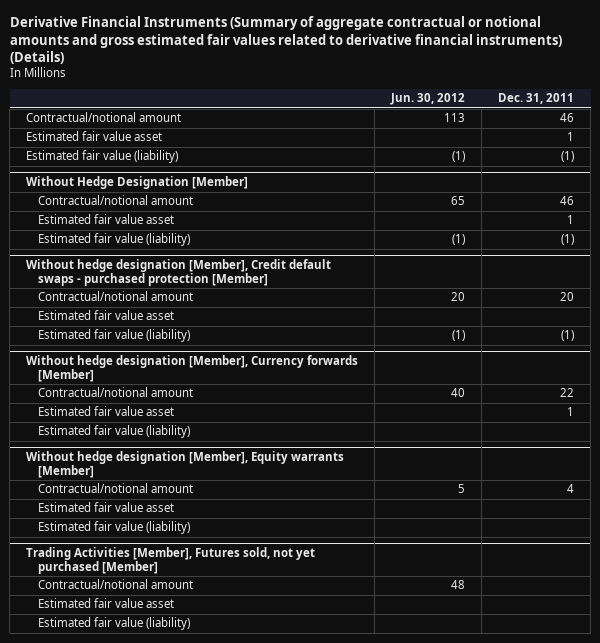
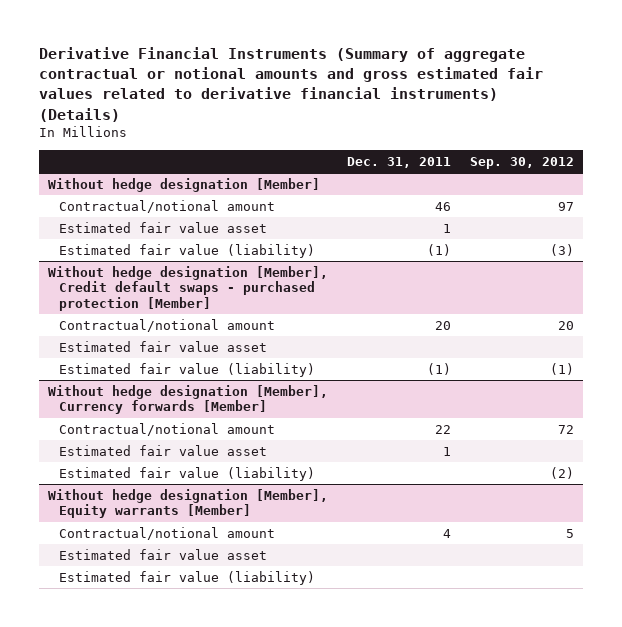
[390,93,466,106] Jun. 30, 2012 -> none
none -> [469,156,574,169] Sep. 30, 2012
[26,112,182,123] Contractual/notional amount -> none
[26,131,163,142] Estimated fair value asset -> none
[26,150,179,164] Estimated fair value (liability) -> none
[26,176,249,190] Without Hedge Designation [Member] -> [48,177,321,192] Without hedge designation [Member]
[26,547,316,574] Trading Activities [Member], Futures sold, not yet purchased [Member] -> none
[37,579,193,590] Contractual/notional amount -> none
[37,598,174,609] Estimated fair value asset -> none
[37,617,190,631] Estimated fair value (liability) -> none

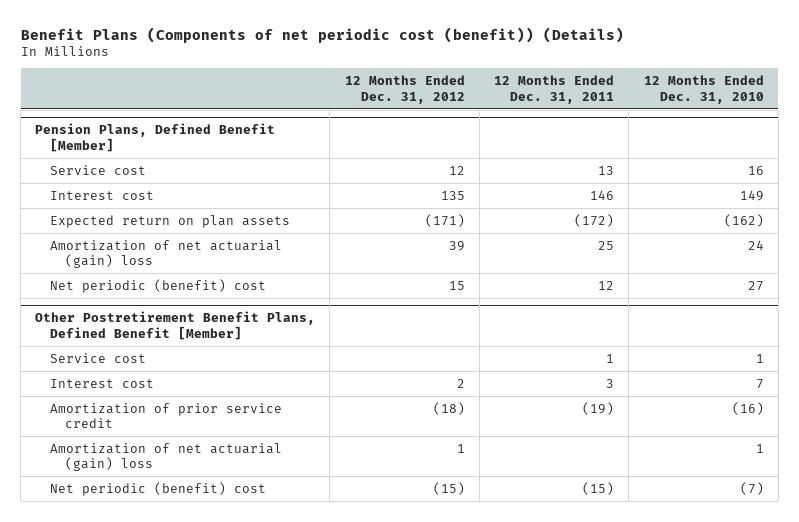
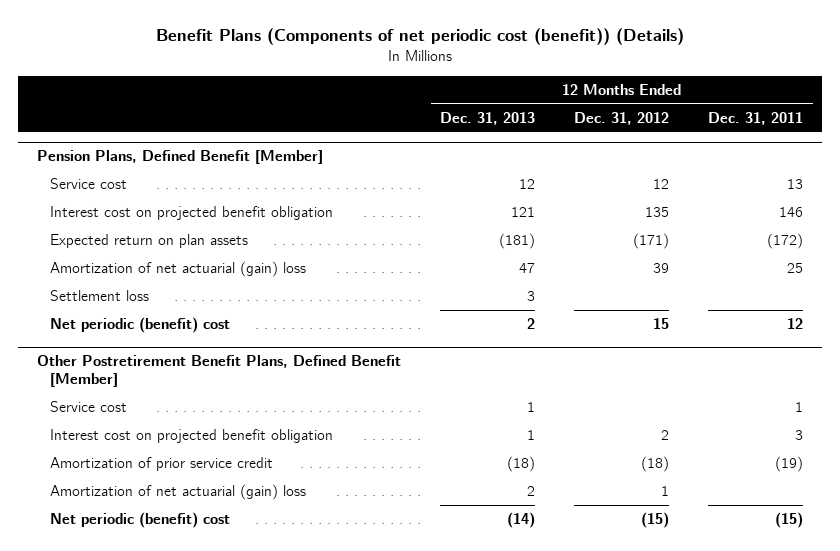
[643,75,764,104] 12 Months Ended Dec. 31, 2010 -> none
none -> [440,111,536,125] Dec. 31, 2013
[50,190,155,200] Interest cost -> [50,206,334,221] Interest cost on projected benefit obligation
none -> [50,290,150,302] Settlement loss
[50,378,155,388] Interest cost -> [50,429,334,444] Interest cost on projected benefit obligation

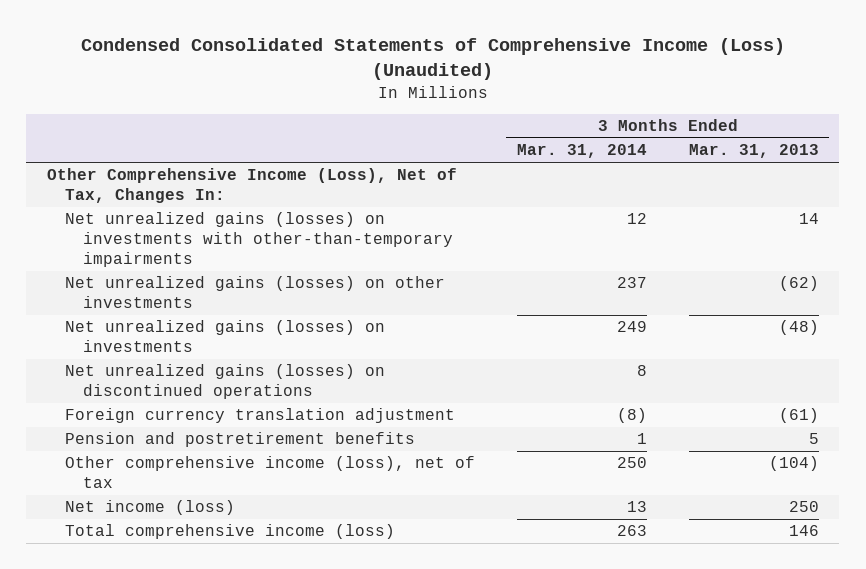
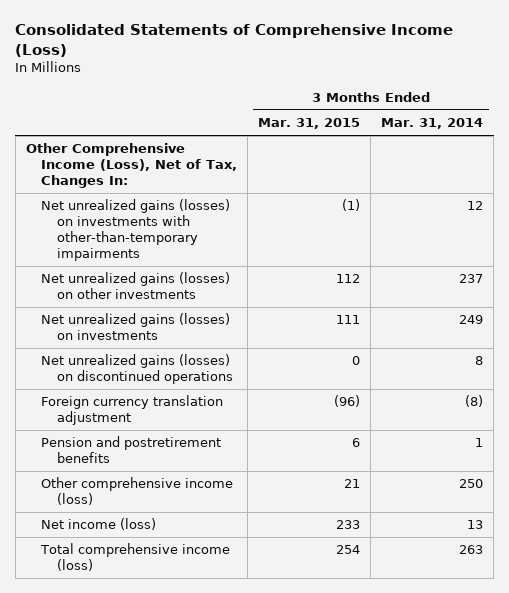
[80,38,785,80] Condensed Consolidated Statements of Comprehensive Income (Loss) (Unaudited) -> [15,23,454,57] Consolidated Statements of Comprehensive Income (Loss)
[688,144,819,159] Mar. 31, 2013 -> none
none -> [258,118,361,130] Mar. 31, 2015
[65,456,476,489] Other comprehensive income (loss), net of tax -> [41,477,234,506] Other comprehensive income (loss)

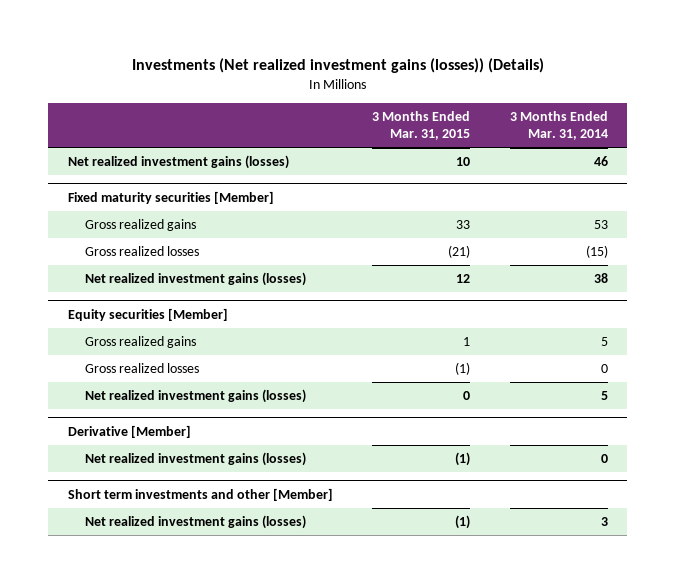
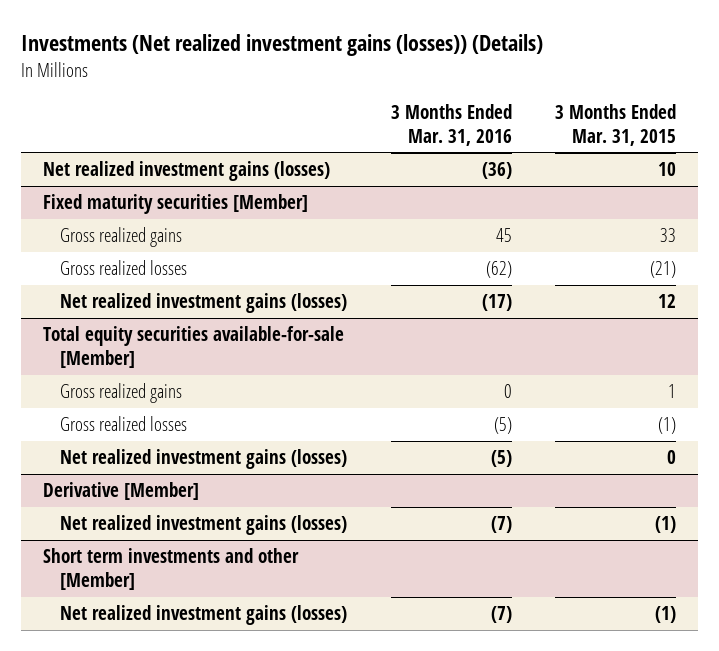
[509,110,608,141] 3 Months Ended Mar. 31, 2014 -> none
none -> [390,103,512,146] 3 Months Ended Mar. 31, 2016
[68,307,229,321] Equity securities [Member] -> [43,326,345,369] Total equity securities available-for-sale [Member]

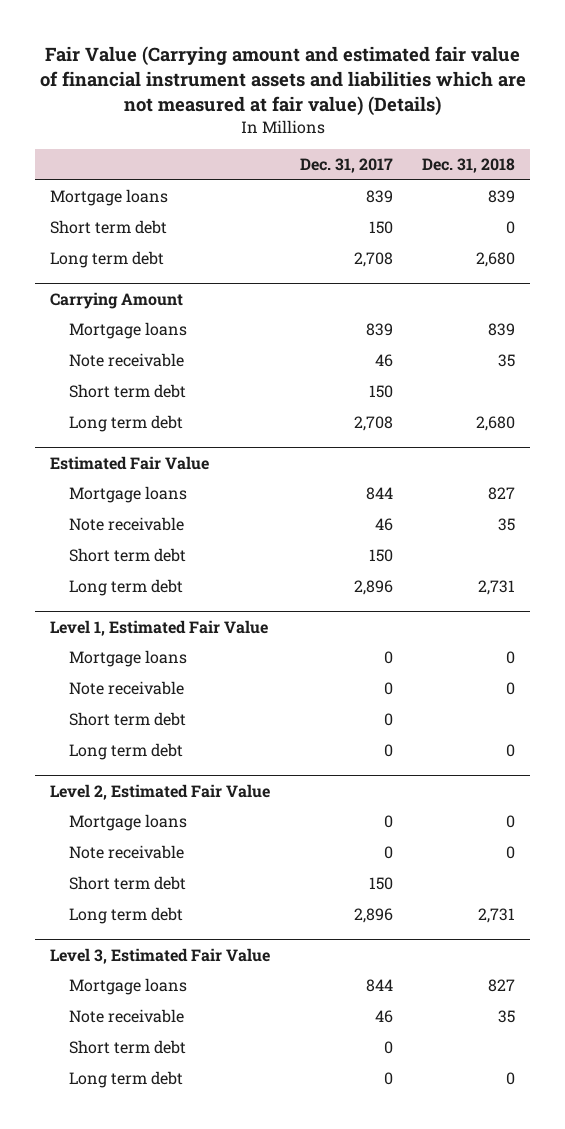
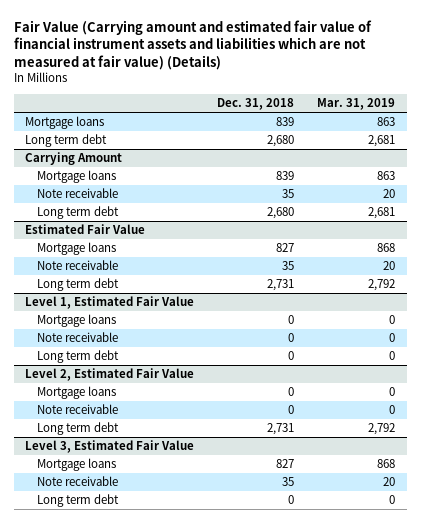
[299,158,393,174] Dec. 31, 2017 -> none
none -> [317,97,396,110] Mar. 31, 2019
[50,220,168,235] Short term debt -> none
[68,384,186,399] Short term debt -> none
[68,548,186,563] Short term debt -> none
[68,712,186,727] Short term debt -> none
[68,876,186,891] Short term debt -> none
[68,1040,186,1055] Short term debt -> none

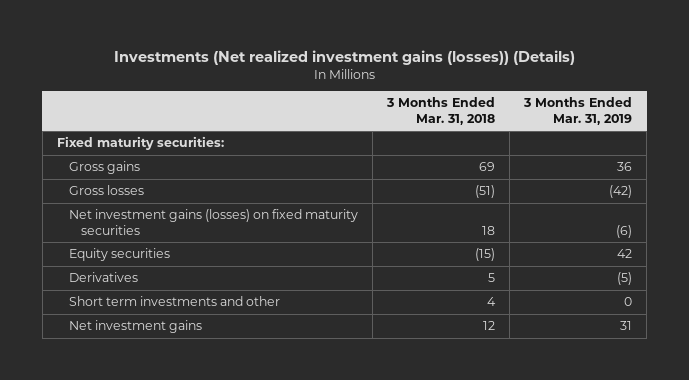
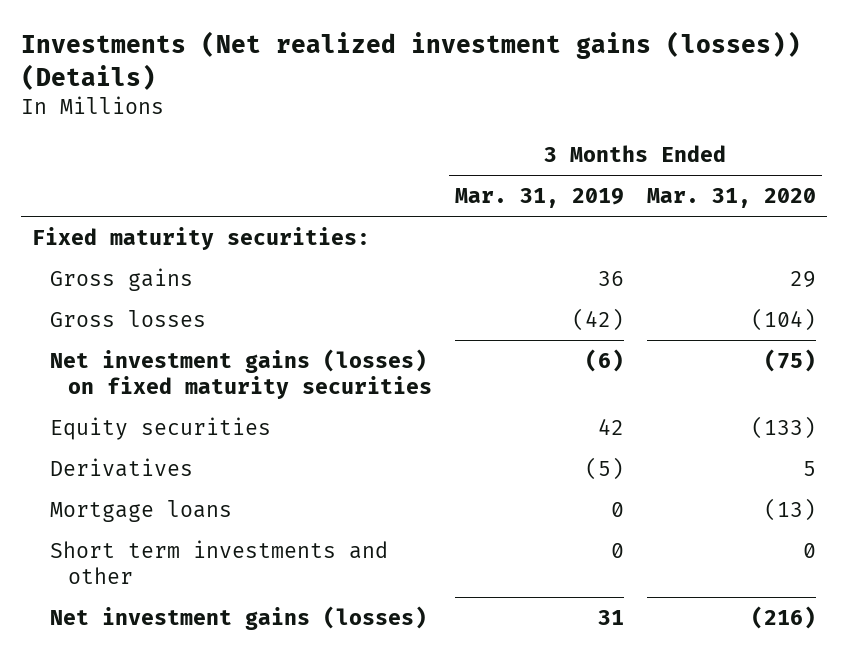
[386,97,496,125] 3 Months Ended Mar. 31, 2018 -> none
none -> [646,188,816,209] Mar. 31, 2020
none -> [50,499,233,522] Mortgage loans
[68,320,202,334] Net investment gains -> [50,605,428,630] Net investment gains (losses)

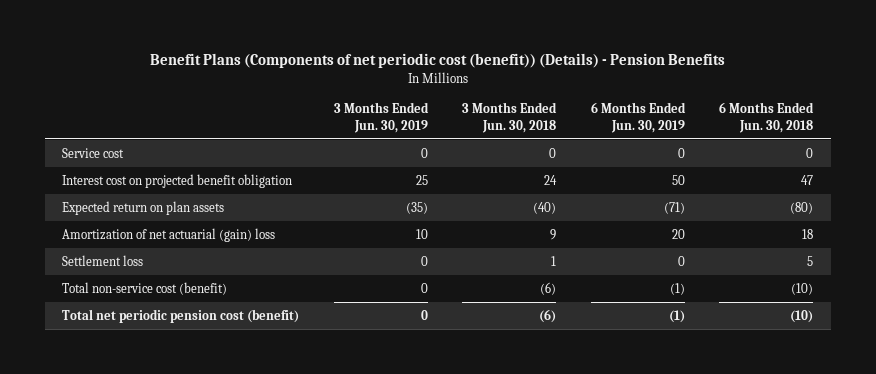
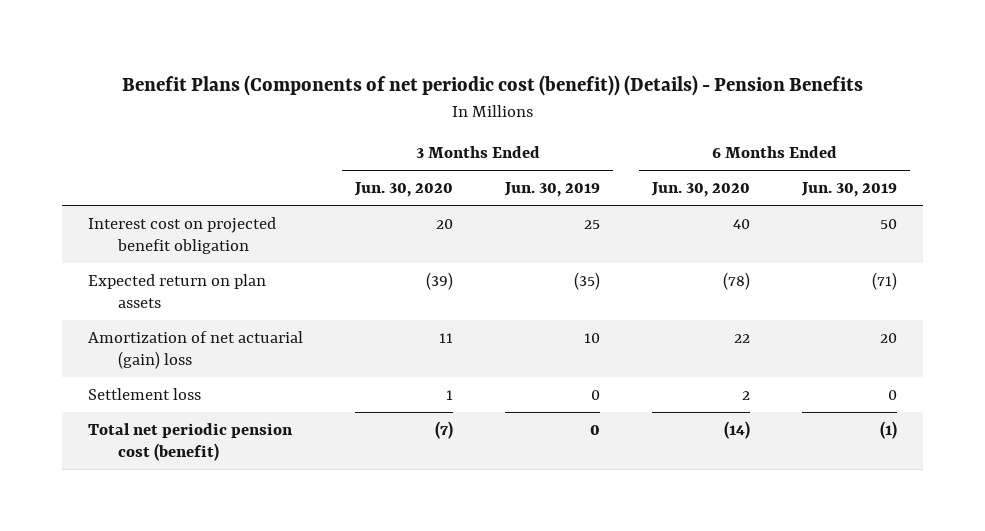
[462,102,558,133] 3 Months Ended Jun. 30, 2018 -> none
[719,102,815,133] 6 Months Ended Jun. 30, 2018 -> none
none -> [354,182,454,198] Jun. 30, 2020
none -> [651,182,751,198] Jun. 30, 2020
[62,147,125,158] Service cost -> none
[62,281,228,295] Total non-service cost (benefit) -> none

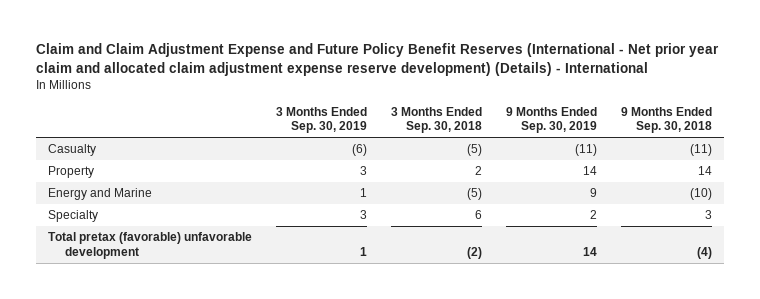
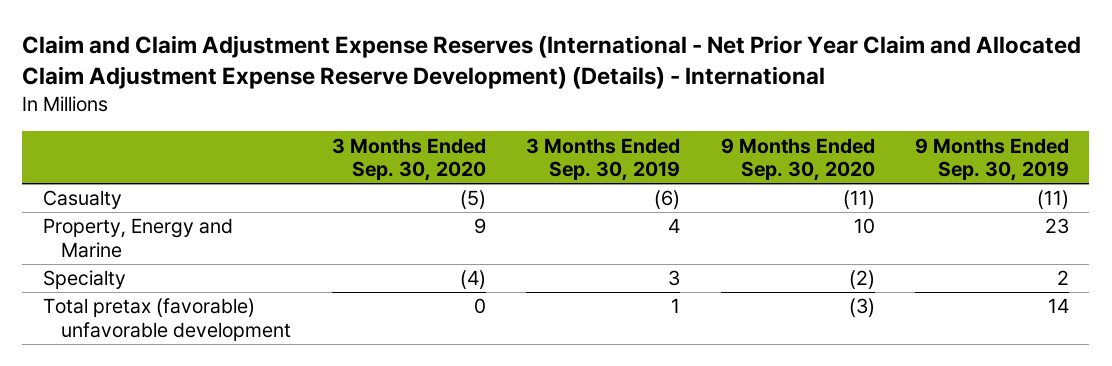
[36,43,720,76] Claim and Claim Adjustment Expense and Future Policy Benefit Reserves (International - Net prior year claim and allocated claim adjustment expense reserve development) (Details) - International -> [22,35,1082,90] Claim and Claim Adjustment Expense Reserves (International - Net Prior Year Claim and Allocated Claim Adjustment Expense Reserve Development) (Details) - International
[390,106,482,134] 3 Months Ended Sep. 30, 2018 -> none
[620,106,712,134] 9 Months Ended Sep. 30, 2018 -> none
none -> [331,137,486,181] 3 Months Ended Sep. 30, 2020
none -> [720,137,875,181] 9 Months Ended Sep. 30, 2020
[48,188,153,201] Energy and Marine -> none
[48,166,95,179] Property -> [42,218,233,258] Property, Energy and Marine
[359,166,367,176] 3 -> [668,218,681,234] 4
[582,166,597,176] 14 -> [1045,218,1070,235] 23

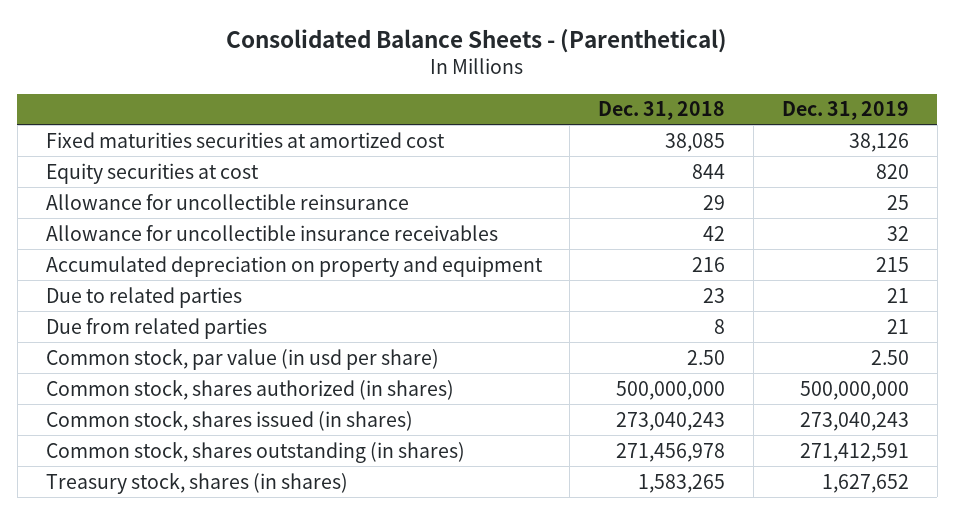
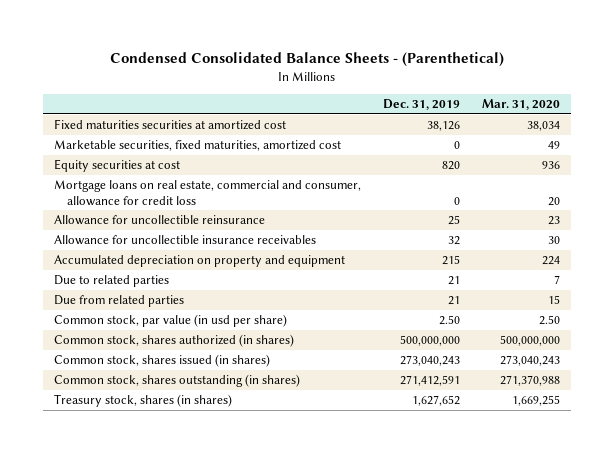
[226,28,728,53] Consolidated Balance Sheets - (Parenthetical) -> [109,52,504,68] Condensed Consolidated Balance Sheets - (Parenthetical)
[598,101,726,121] Dec. 31, 2018 -> none
none -> [481,99,560,111] Mar. 31, 2020
none -> [53,140,341,152] Marketable securities, fixed maturities, amortized cost
none -> [53,180,361,206] Mortgage loans on real estate, commercial and consumer, allowance for credit loss

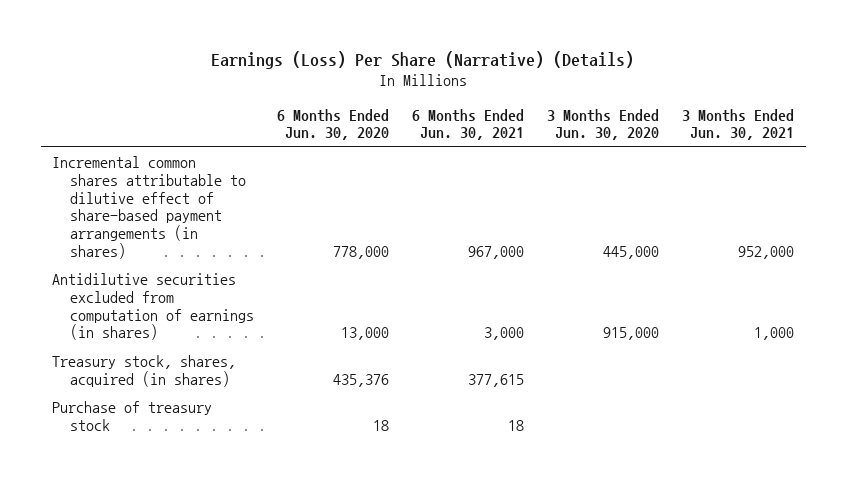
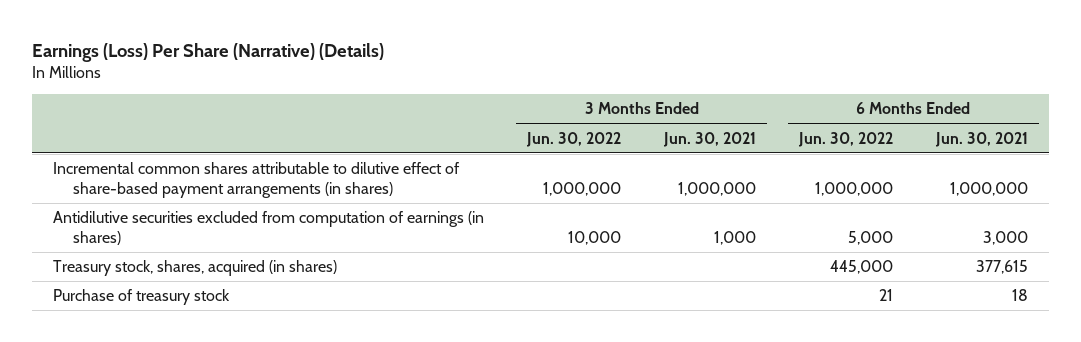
[277,108,390,141] 6 Months Ended Jun. 30, 2020 -> none
[547,108,660,141] 3 Months Ended Jun. 30, 2020 -> none
none -> [526,131,622,147] Jun. 30, 2022
none -> [798,131,894,147] Jun. 30, 2022
[468,245,525,259] 967,000 -> [949,181,1028,196] 1,000,000
[738,245,795,259] 952,000 -> [678,181,757,196] 1,000,000

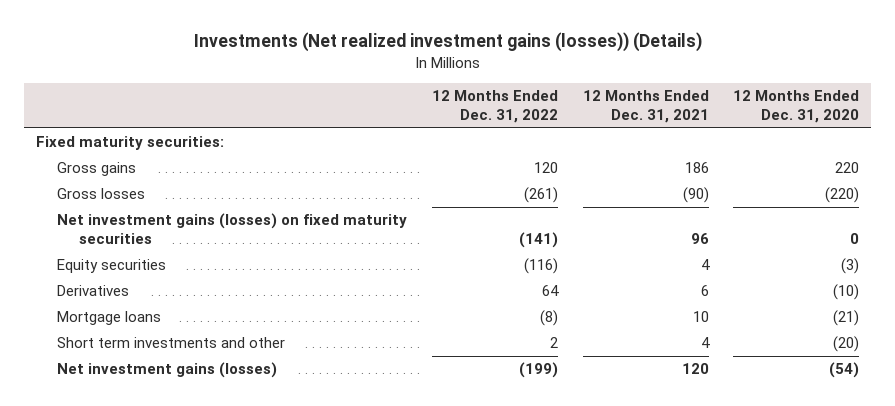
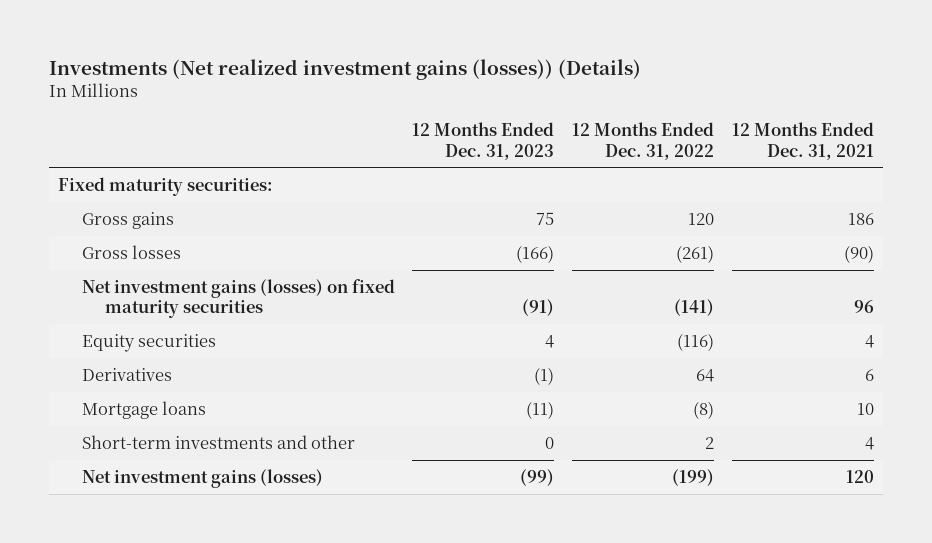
[733,89,860,123] 12 Months Ended Dec. 31, 2020 -> none
none -> [412,122,555,160] 12 Months Ended Dec. 31, 2023
[57,337,286,349] Short term investments and other -> [81,434,355,449] Short-term investments and other

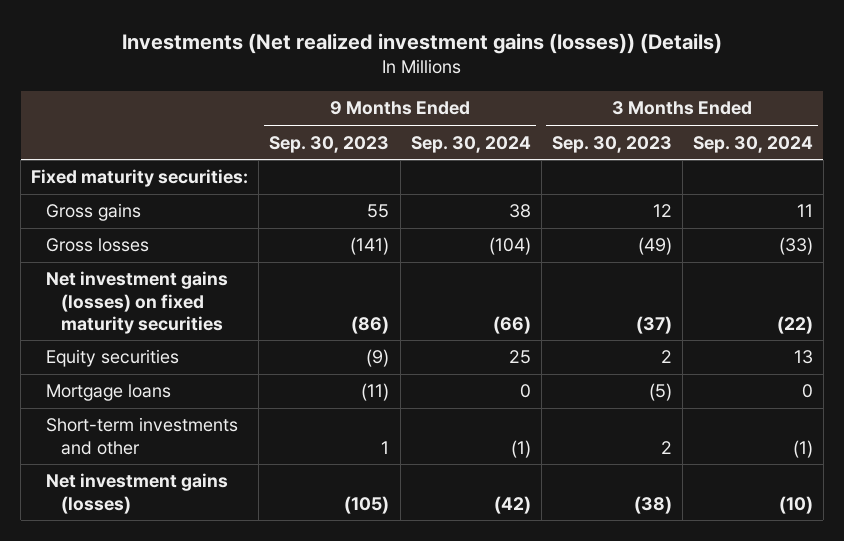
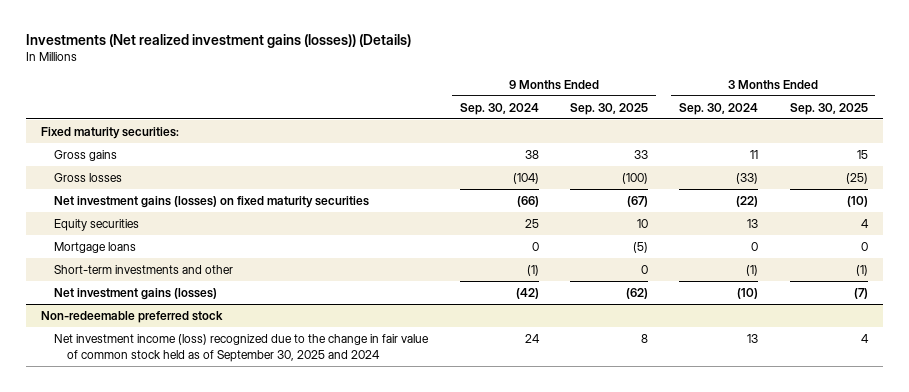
[269,135,390,153] Sep. 30, 2023 -> none
[551,135,672,153] Sep. 30, 2023 -> none
none -> [569,102,648,115] Sep. 30, 2025
none -> [789,102,868,115] Sep. 30, 2025
none -> [41,310,224,323] Non-redeemable preferred stock
none -> [54,333,430,362] Net investment income (loss) recognized due to the change in fair value of common stock held as of September 30, 2025 and 2024

